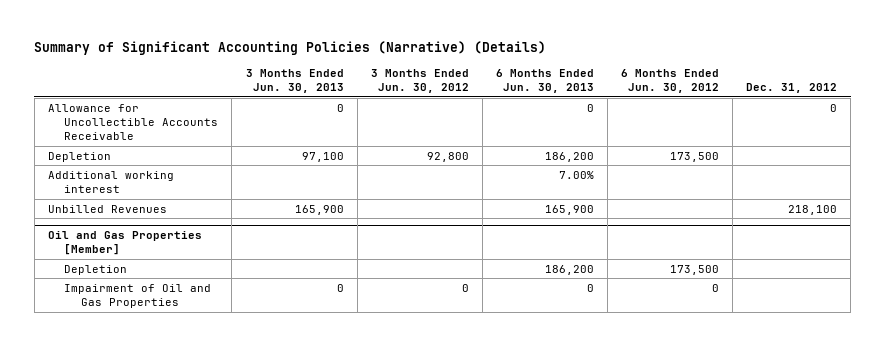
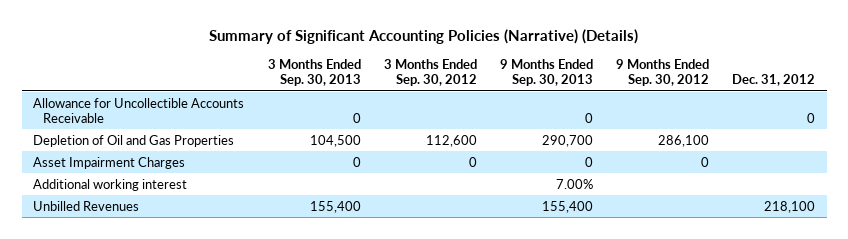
[245,68,344,93] 3 Months Ended Jun. 30, 2013 -> none
[370,68,469,93] 3 Months Ended Jun. 30, 2012 -> none
[495,68,594,93] 6 Months Ended Jun. 30, 2013 -> none
[620,68,719,93] 6 Months Ended Jun. 30, 2012 -> none
none -> [267,59,361,87] 3 Months Ended Sep. 30, 2013
none -> [383,59,477,87] 3 Months Ended Sep. 30, 2012
none -> [499,59,593,87] 9 Months Ended Sep. 30, 2013
none -> [615,59,709,87] 9 Months Ended Sep. 30, 2012
[47,151,111,162] Depletion -> [33,134,235,147] Depletion of Oil and Gas Properties
none -> [33,156,186,169] Asset Impairment Charges
[47,230,202,256] Oil and Gas Properties [Member] -> none
[64,264,128,275] Depletion -> none
[64,283,212,309] Impairment of Oil and Gas Properties -> none

